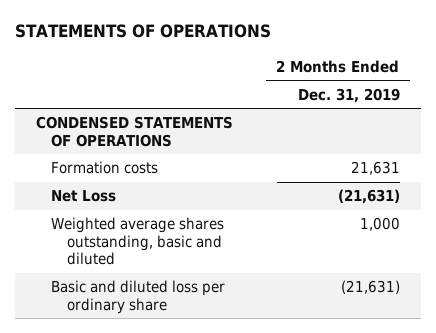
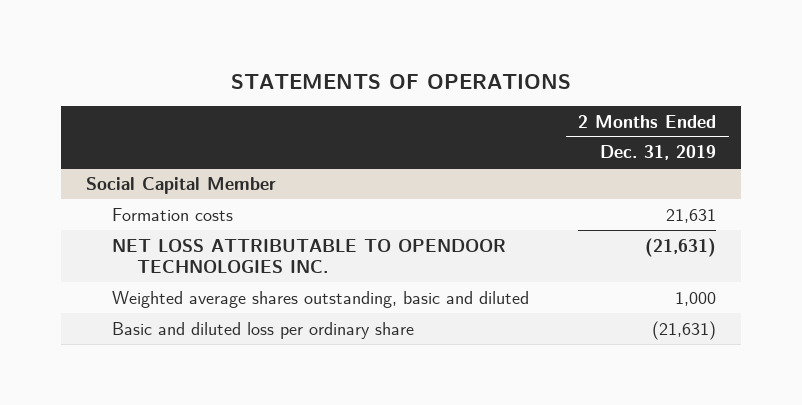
[36,116,234,147] CONDENSED STATEMENTS OF OPERATIONS -> none
none -> [85,176,276,194] Social Capital Member
[51,190,117,203] Net Loss -> [111,238,506,274] NET LOSS ATTRIBUTABLE TO OPENDOOR TECHNOLOGIES INC.

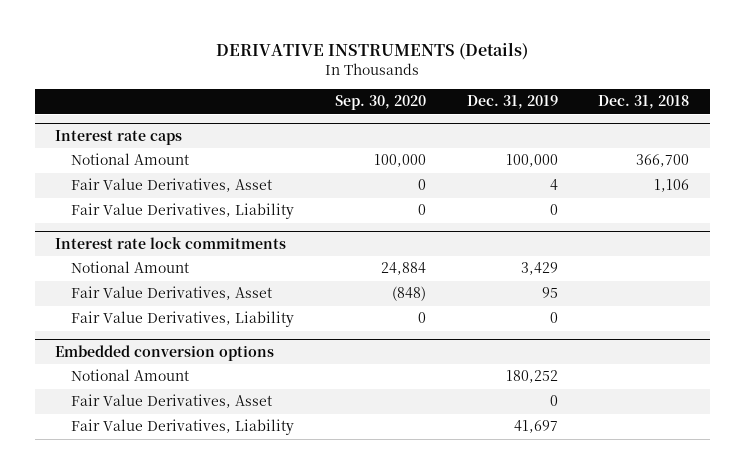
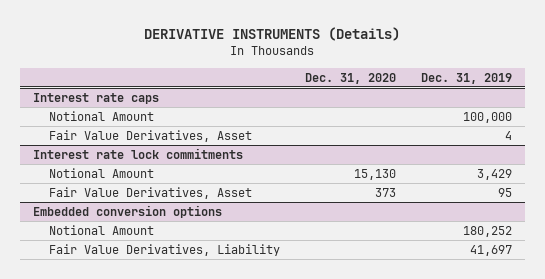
[334,95,426,111] Sep. 30, 2020 -> none
[598,95,690,110] Dec. 31, 2018 -> none
none -> [304,72,396,84] Dec. 31, 2020
[71,203,295,220] Fair Value Derivatives, Liability -> none
[71,311,295,328] Fair Value Derivatives, Liability -> none
[71,394,273,409] Fair Value Derivatives, Asset -> none

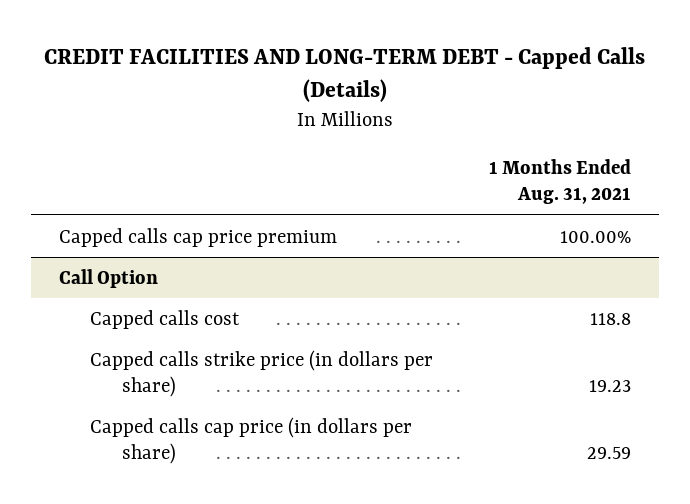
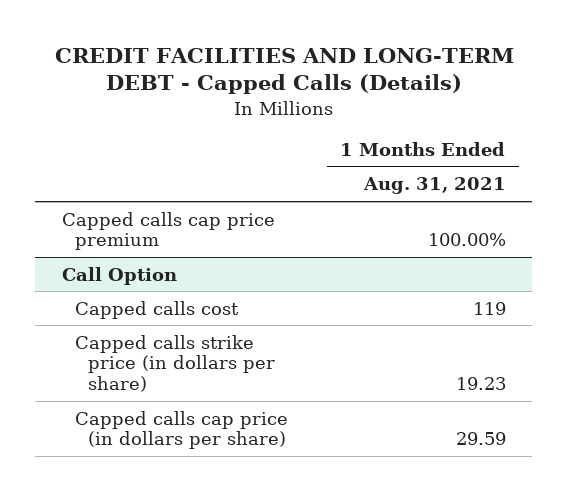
[589,312,631,325] 118.8 -> [472,301,506,315] 119

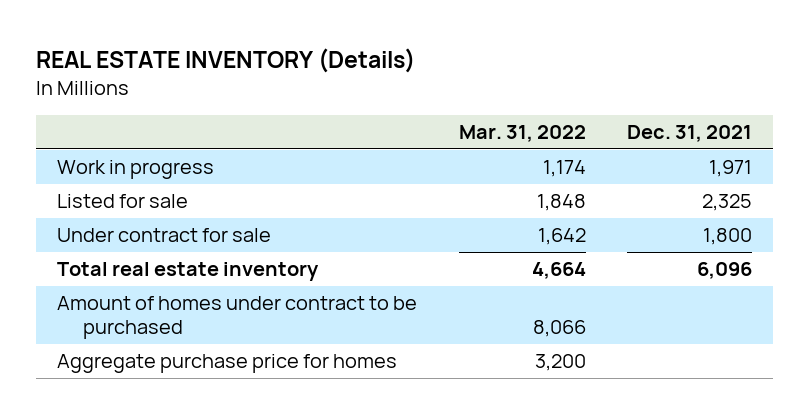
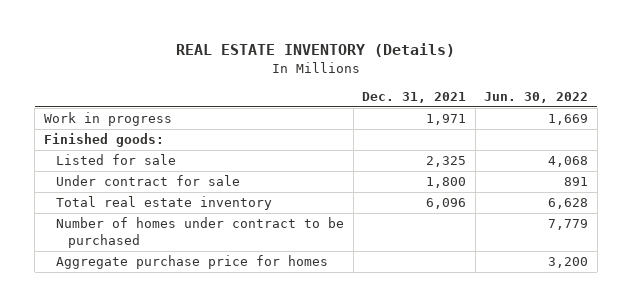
[458,125,586,143] Mar. 31, 2022 -> none
none -> [484,91,589,103] Jun. 30, 2022
none -> [44,133,165,148] Finished goods:
[57,296,418,340] Amount of homes under contract to be purchased -> [55,217,344,249] Number of homes under contract to be purchased

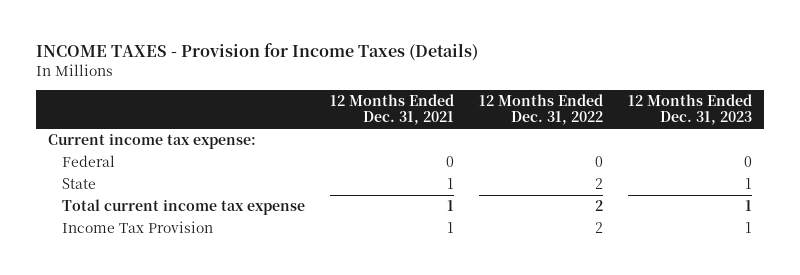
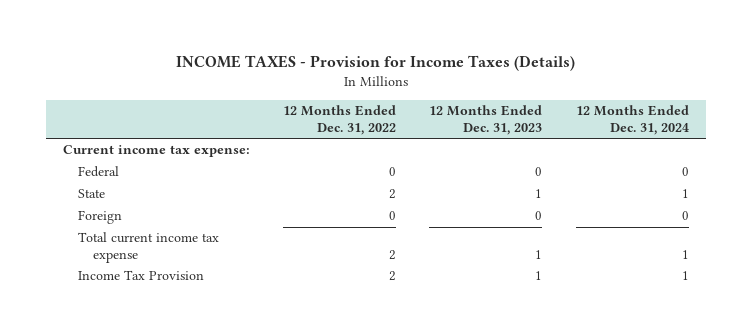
[329,93,454,126] 12 Months Ended Dec. 31, 2021 -> none
none -> [575,105,689,135] 12 Months Ended Dec. 31, 2024
none -> [77,210,122,225] Foreign

